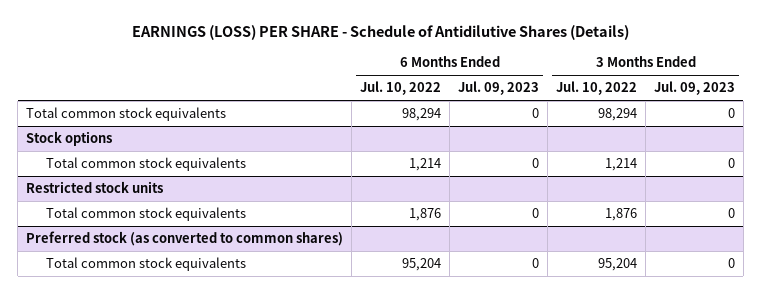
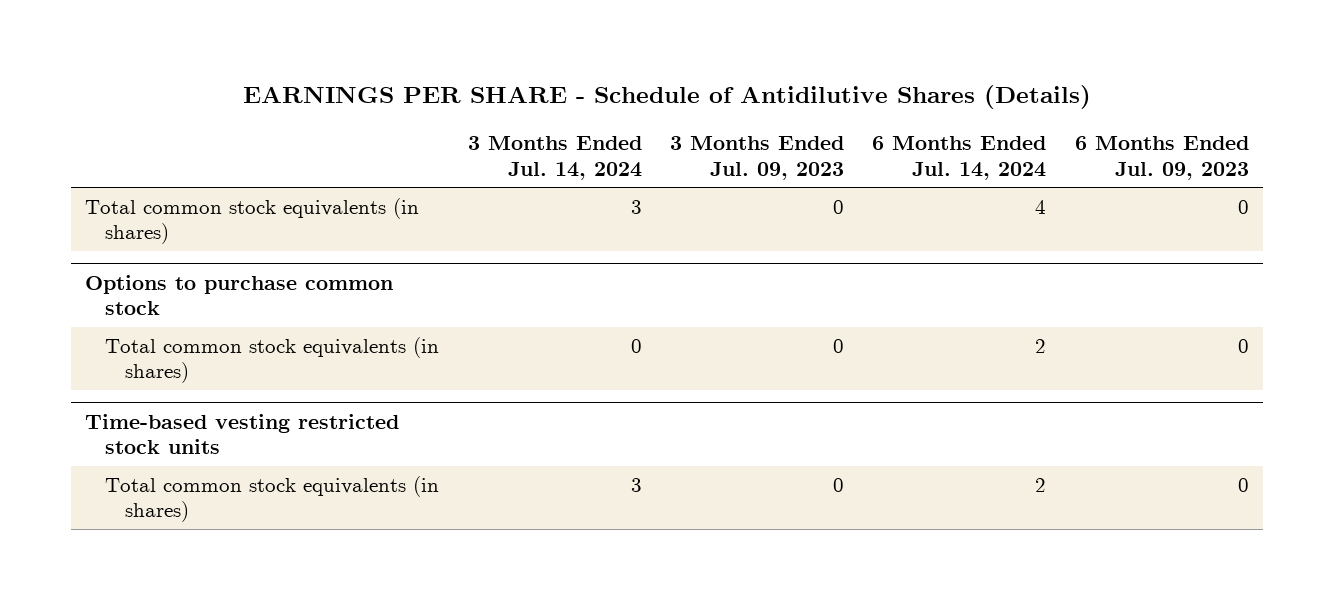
[131,25,629,41] EARNINGS (LOSS) PER SHARE - Schedule of Antidilutive Shares (Details) -> [243,85,1092,110] EARNINGS PER SHARE - Schedule of Antidilutive Shares (Details)
[360,81,442,96] Jul. 10, 2022 -> none
[556,81,638,96] Jul. 10, 2022 -> none
none -> [467,136,642,180] 3 Months Ended Jul. 14, 2024
none -> [872,136,1047,180] 6 Months Ended Jul. 14, 2024
[26,231,344,247] Preferred stock (as converted to common shares) -> none
[46,257,247,272] Total common stock equivalents -> none
[26,107,227,122] Total common stock equivalents -> [85,198,420,245] Total common stock equivalents (in shares)
[26,131,113,147] Stock options -> [85,274,394,316] Options to purchase common stock
[46,157,247,172] Total common stock equivalents -> [105,337,440,384] Total common stock equivalents (in shares)
[26,181,164,194] Restricted stock units -> [85,413,400,455] Time-based vesting restricted stock units
[46,207,247,222] Total common stock equivalents -> [105,476,440,523] Total common stock equivalents (in shares)

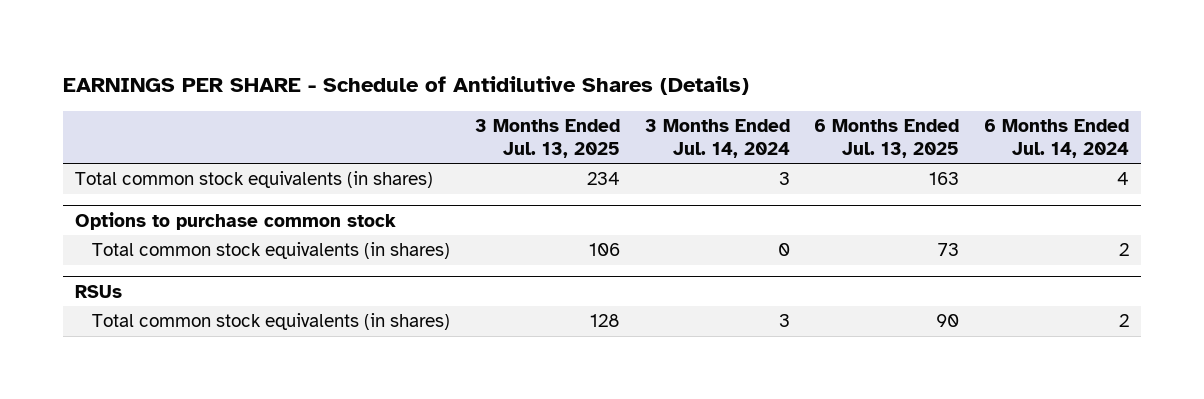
[669,136,844,180] 3 Months Ended Jul. 09, 2023 -> none
[1074,136,1249,180] 6 Months Ended Jul. 09, 2023 -> none
none -> [474,119,620,159] 3 Months Ended Jul. 13, 2025
none -> [814,119,960,159] 6 Months Ended Jul. 13, 2025
[85,413,400,455] Time-based vesting restricted stock units -> [75,284,123,298] RSUs

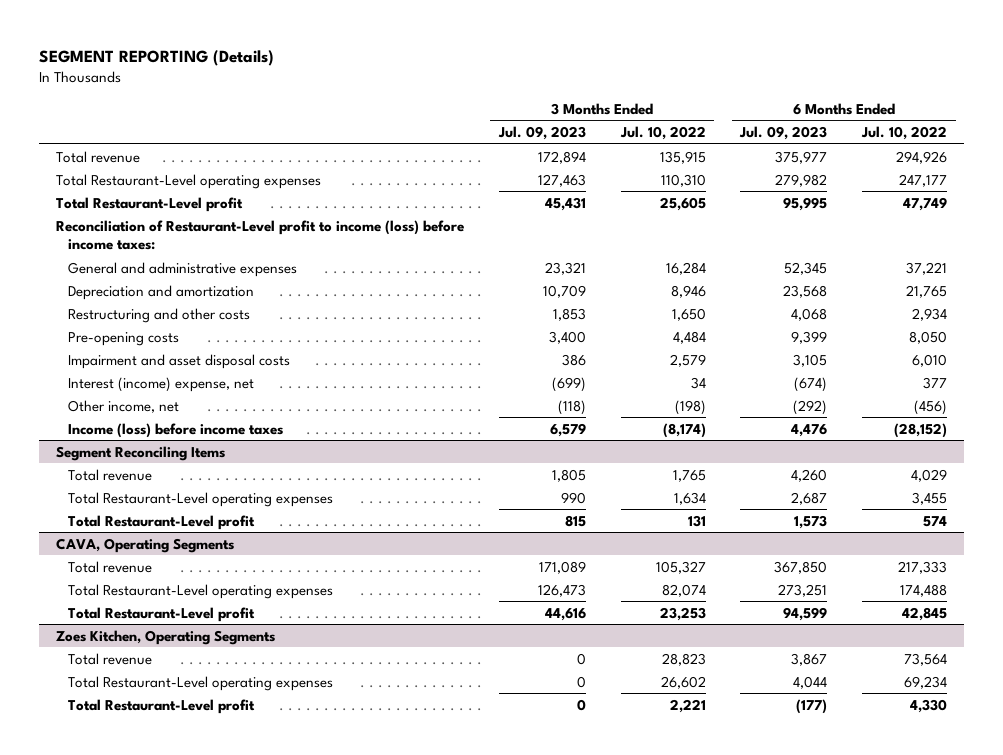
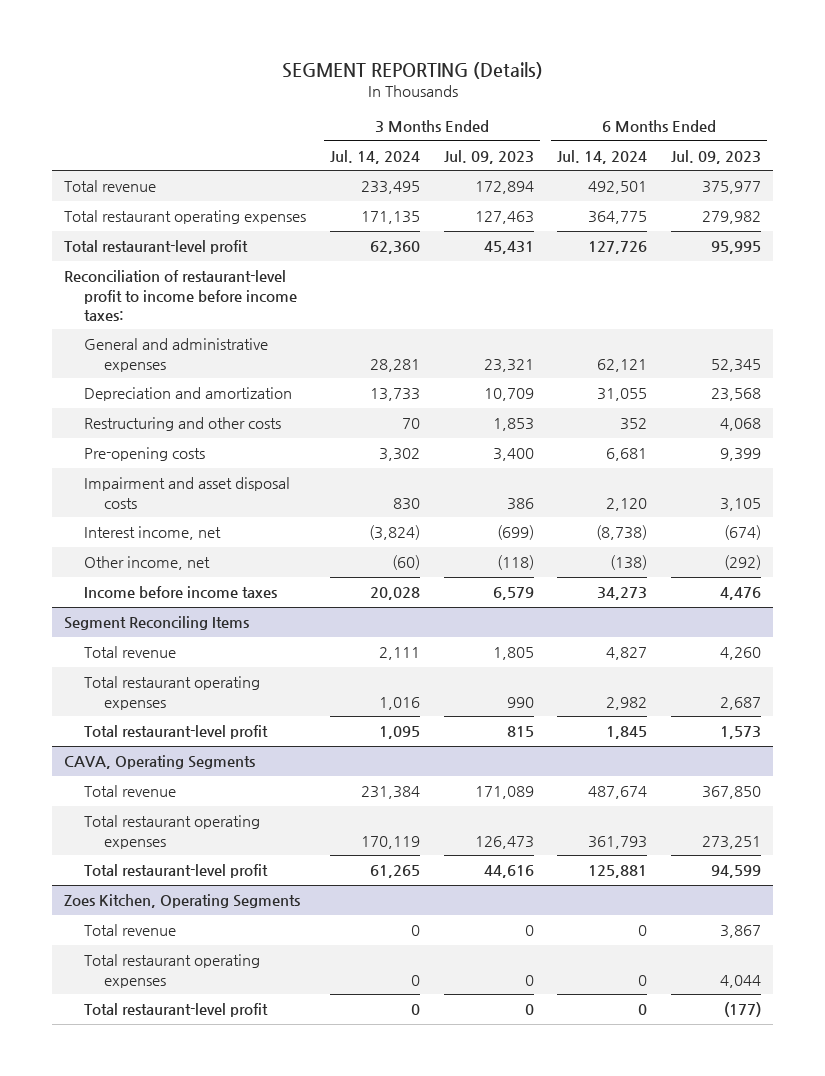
[619,125,706,140] Jul. 10, 2022 -> none
[860,125,947,140] Jul. 10, 2022 -> none
none -> [329,149,420,164] Jul. 14, 2024
none -> [557,149,648,164] Jul. 14, 2024
[56,173,322,189] Total Restaurant-Level operating expenses -> [63,210,306,225] Total restaurant operating expenses
[56,196,244,212] Total Restaurant-Level profit -> [63,240,248,255] Total restaurant-level profit
[56,219,465,250] Reconciliation of Restaurant-Level profit to income (loss) before income taxes: -> [63,270,298,321] Reconciliation of restaurant-level profit to income before income taxes:
[68,376,255,392] Interest (income) expense, net -> [84,526,222,541] Interest income, net
[68,422,284,438] Income (loss) before income taxes -> [84,586,278,599] Income before income taxes
[68,491,334,507] Total Restaurant-Level operating expenses -> [84,676,261,710] Total restaurant operating expenses
[68,514,256,530] Total Restaurant-Level profit -> [84,725,269,740] Total restaurant-level profit
[68,583,334,599] Total Restaurant-Level operating expenses -> [84,815,261,849] Total restaurant operating expenses
[68,606,256,622] Total Restaurant-Level profit -> [84,864,269,879] Total restaurant-level profit
[68,675,334,691] Total Restaurant-Level operating expenses -> [84,954,261,988] Total restaurant operating expenses
[68,698,256,714] Total Restaurant-Level profit -> [84,1003,269,1018] Total restaurant-level profit

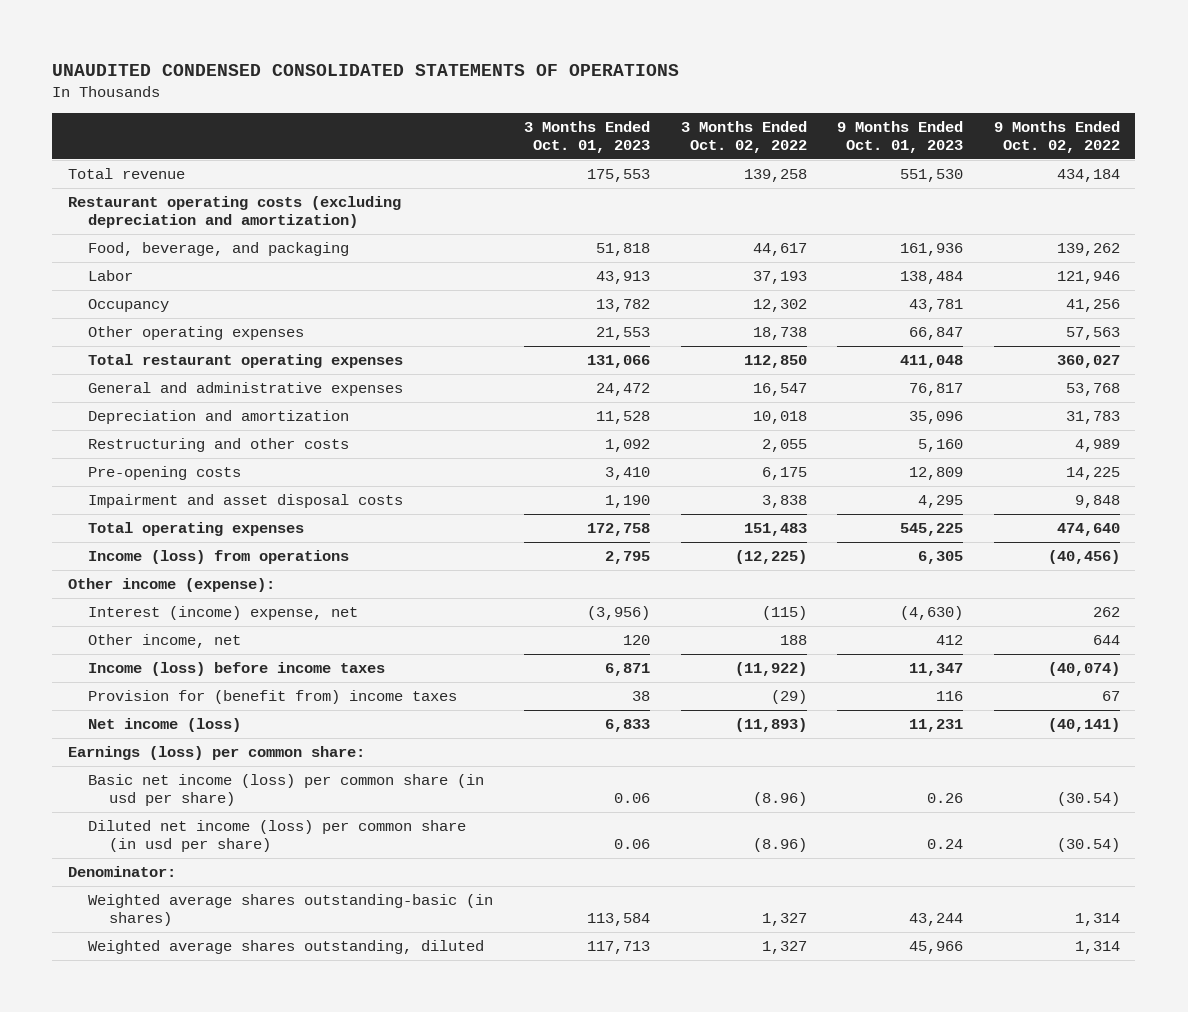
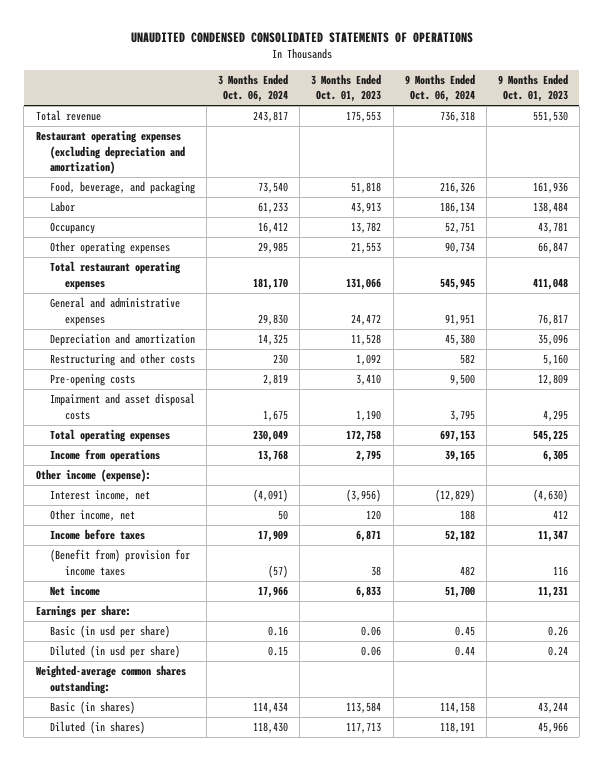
[680,120,807,153] 3 Months Ended Oct. 02, 2022 -> none
[994,120,1121,153] 9 Months Ended Oct. 02, 2022 -> none
none -> [218,73,289,103] 3 Months Ended Oct. 06, 2024
none -> [404,73,475,103] 9 Months Ended Oct. 06, 2024
[67,196,401,229] Restaurant operating costs (excluding depreciation and amortization) -> [35,130,186,174] Restaurant operating expenses (excluding depreciation and amortization)
[88,550,350,565] Income (loss) from operations -> [50,449,161,463] Income from operations
[88,606,359,621] Interest (income) expense, net -> [50,490,151,502] Interest income, net
[88,662,386,677] Income (loss) before income taxes -> [50,529,146,541] Income before taxes
[88,690,458,705] Provision for (benefit from) income taxes -> [50,549,191,576] (Benefit from) provision for income taxes
[88,718,242,733] Net income (loss) -> [50,585,101,597] Net income
[67,746,365,761] Earnings (loss) per common share: -> [35,605,131,619] Earnings per share:
[88,774,485,807] Basic net income (loss) per common share (in usd per share) -> [50,625,171,639] Basic (in usd per share)
[88,820,467,853] Diluted net income (loss) per common share (in usd per share) -> [50,645,181,659] Diluted (in usd per share)
[67,866,176,878] Denominator: -> [35,665,186,694] Weighted-average common shares outstanding:
[88,894,494,927] Weighted average shares outstanding-basic (in shares) -> [50,701,136,715] Basic (in shares)
[88,940,485,955] Weighted average shares outstanding, diluted -> [50,721,146,735] Diluted (in shares)

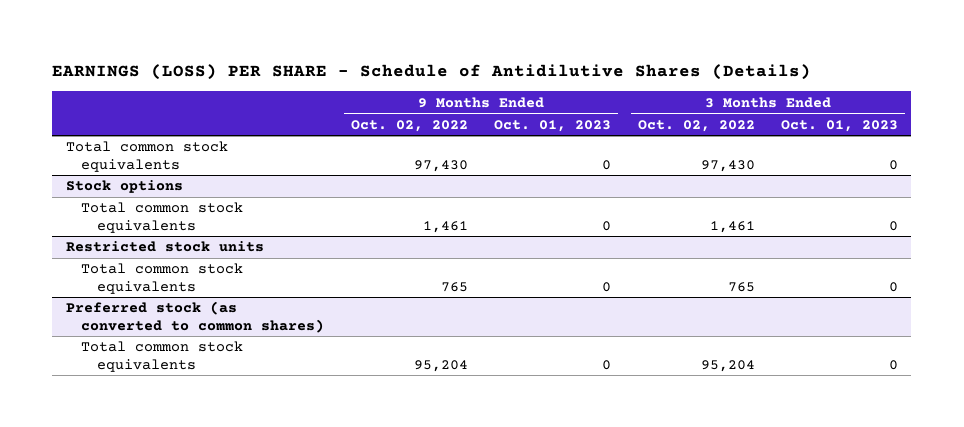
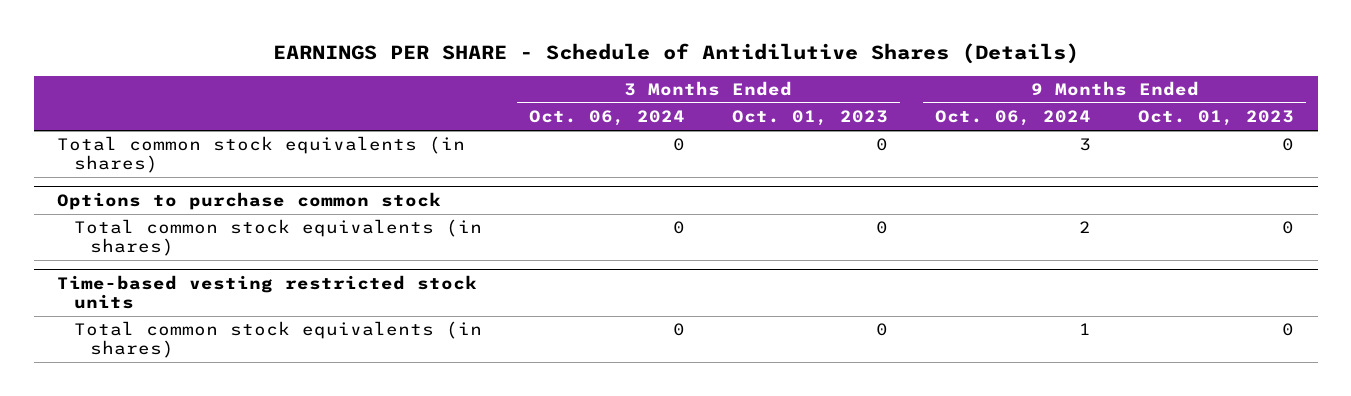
[52,63,812,80] EARNINGS (LOSS) PER SHARE - Schedule of Antidilutive Shares (Details) -> [272,43,1079,65] EARNINGS PER SHARE - Schedule of Antidilutive Shares (Details)
[350,119,468,132] Oct. 02, 2022 -> none
[637,119,755,132] Oct. 02, 2022 -> none
none -> [528,110,685,127] Oct. 06, 2024
none -> [935,110,1092,127] Oct. 06, 2024
[65,301,325,333] Preferred stock (as converted to common shares) -> none
[81,341,244,372] Total common stock equivalents -> none
[65,141,228,172] Total common stock equivalents -> [57,136,466,174] Total common stock equivalents (in shares)
[65,180,183,194] Stock options -> [57,191,442,210] Options to purchase common stock
[81,202,244,233] Total common stock equivalents -> [73,219,482,257] Total common stock equivalents (in shares)
[65,241,264,253] Restricted stock units -> [57,274,478,309] Time-based vesting restricted stock units
[81,263,244,294] Total common stock equivalents -> [73,321,482,359] Total common stock equivalents (in shares)

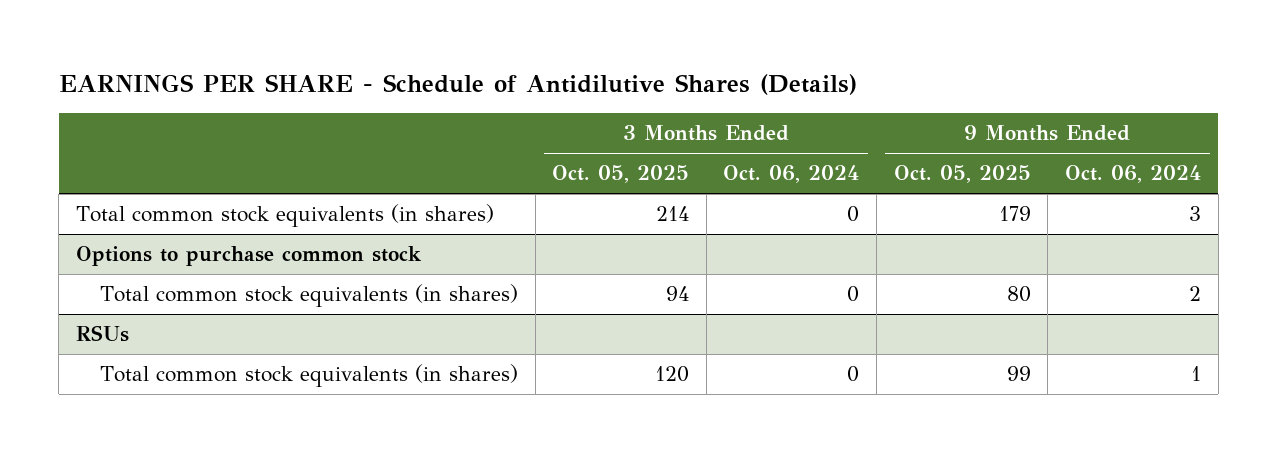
[731,110,888,127] Oct. 01, 2023 -> none
[1138,110,1295,127] Oct. 01, 2023 -> none
none -> [552,165,690,184] Oct. 05, 2025
none -> [893,165,1031,184] Oct. 05, 2025
[57,274,478,309] Time-based vesting restricted stock units -> [76,325,130,343] RSUs

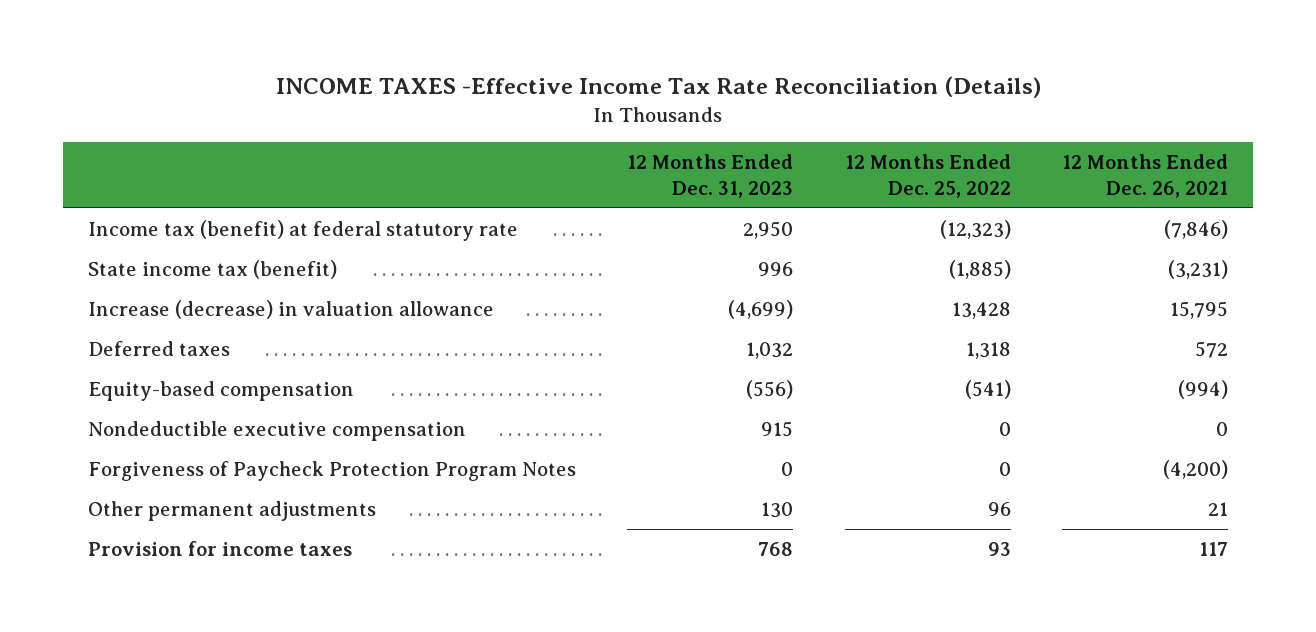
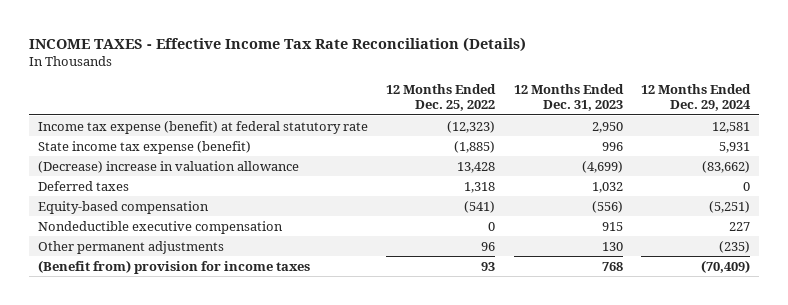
[276,76,1042,99] INCOME TAXES -Effective Income Tax Rate Reconciliation (Details) -> [29,36,527,52] INCOME TAXES - Effective Income Tax Rate Reconciliation (Details)
[1061,153,1228,198] 12 Months Ended Dec. 26, 2021 -> none
none -> [641,83,752,111] 12 Months Ended Dec. 29, 2024
[88,219,519,241] Income tax (benefit) at federal statutory rate -> [38,120,369,134] Income tax expense (benefit) at federal statutory rate
[88,259,338,279] State income tax (benefit) -> [38,140,252,154] State income tax expense (benefit)
[88,299,495,319] Increase (decrease) in valuation allowance -> [38,160,300,173] (Decrease) increase in valuation allowance
[88,460,577,481] Forgiveness of Paycheck Protection Program Notes -> none
[88,540,353,556] Provision for income taxes -> [38,259,311,274] (Benefit from) provision for income taxes

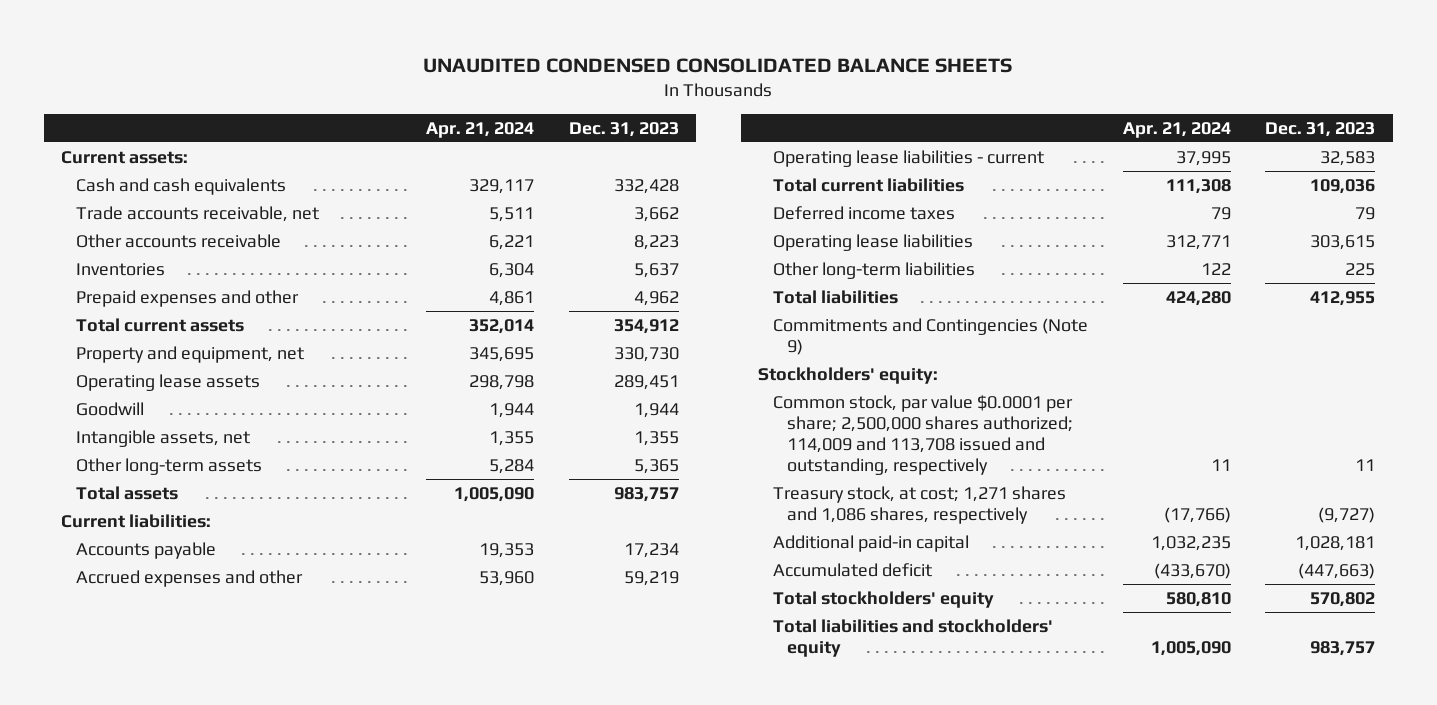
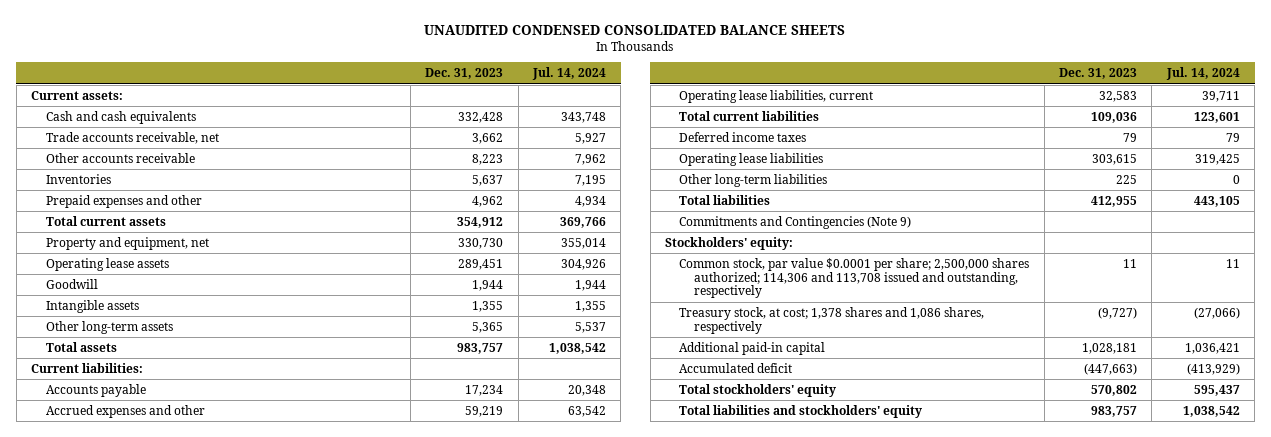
[425,121,534,138] Apr. 21, 2024 -> none
none -> [531,67,606,81] Jul. 14, 2024
[75,429,250,447] Intangible assets, net -> [45,299,139,313] Intangible assets
[772,149,1044,167] Operating lease liabilities - current -> [679,89,874,103] Operating lease liabilities, current
[772,394,1074,475] Common stock, par value $0.0001 per share; 2,500,000 shares authorized; 114,009 and 113,708 issued and outstanding, respectively -> [679,257,1030,299] Common stock, par value $0.0001 per share; 2,500,000 shares authorized; 114,306 and 113,708 issued and outstanding, respectively
[772,485,1066,524] Treasury stock, at cost; 1,271 shares and 1,086 shares, respectively -> [679,306,985,334] Treasury stock, at cost; 1,378 shares and 1,086 shares, respectively

